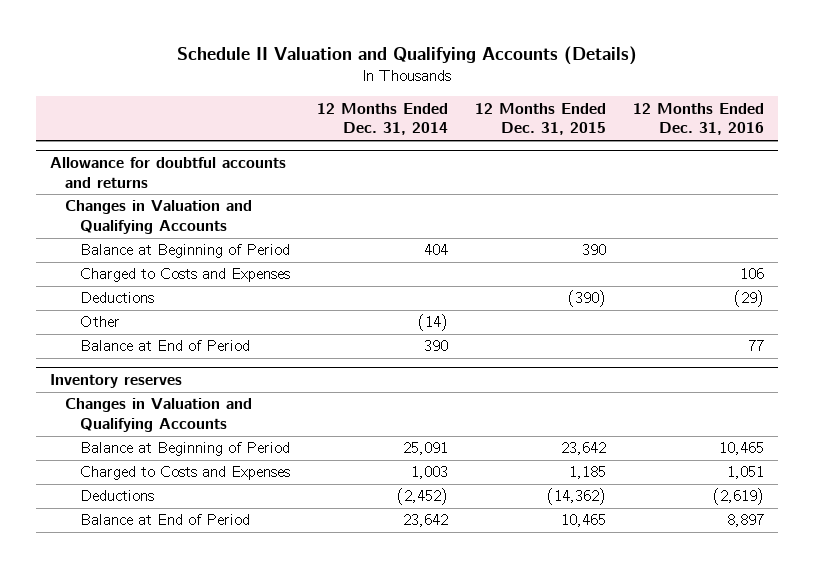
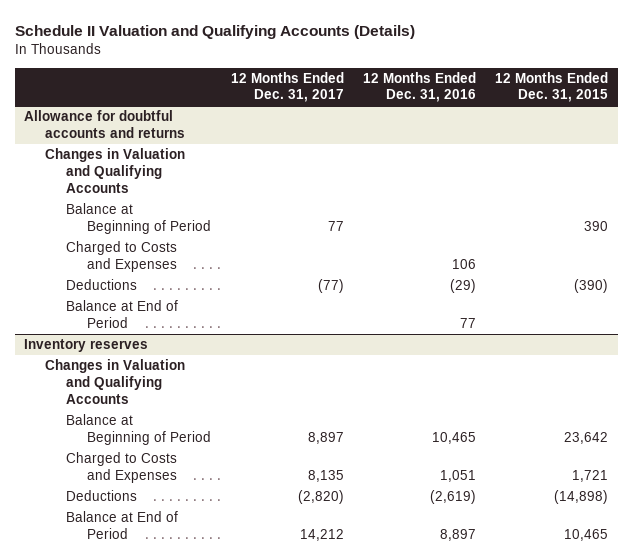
[316,102,448,136] 12 Months Ended Dec. 31, 2014 -> none
none -> [230,71,344,103] 12 Months Ended Dec. 31, 2017
[79,316,120,328] Other -> none
[569,466,607,480] 1,185 -> [572,469,609,482] 1,721
[547,488,607,506] (14,362) -> [554,490,609,505] (14,898)

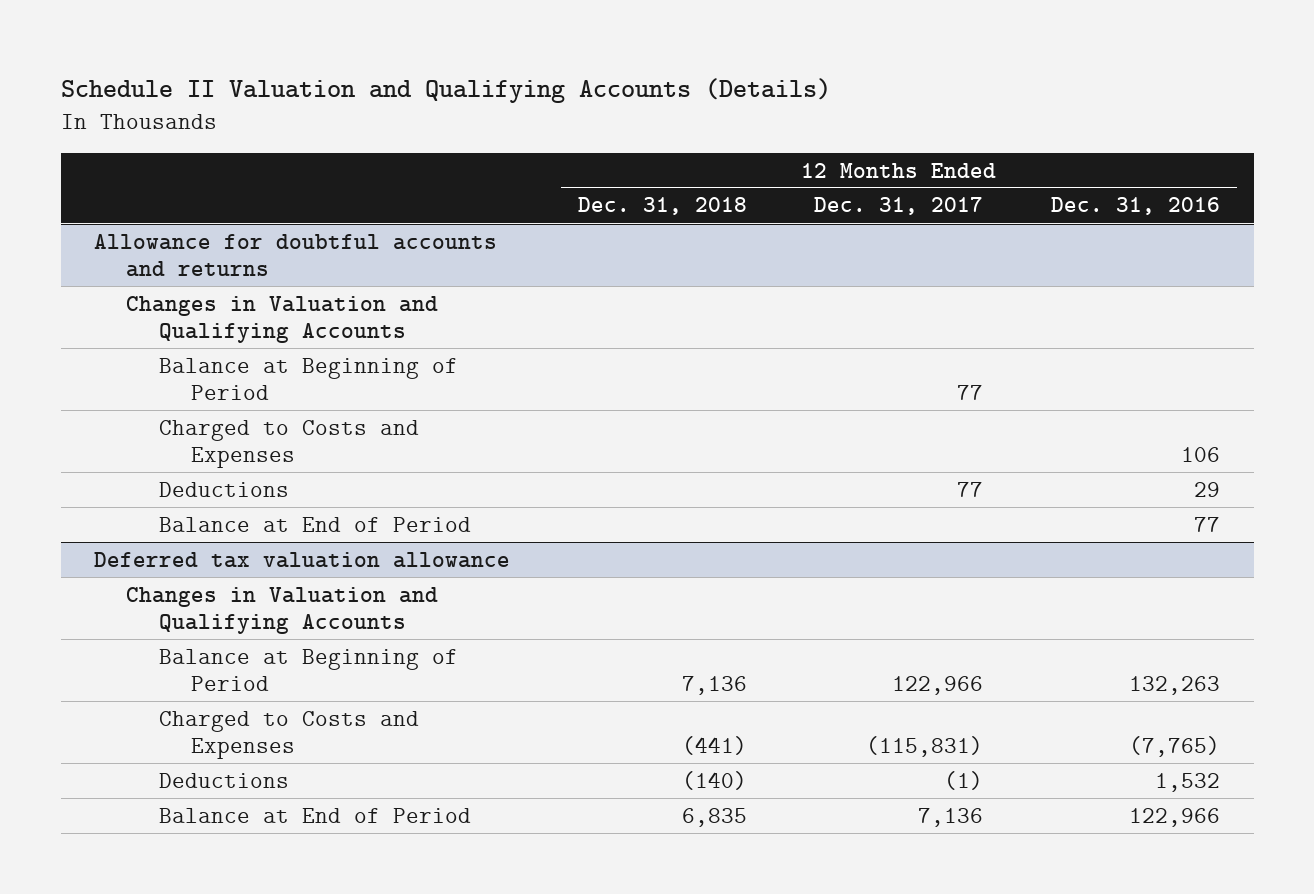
[495,71,609,103] 12 Months Ended Dec. 31, 2015 -> none
none -> [577,197,747,216] Dec. 31, 2018
[317,279,344,294] (77) -> [957,481,984,497] 77
[449,279,476,294] (29) -> [1193,481,1220,497] 29
[24,339,149,353] Inventory reserves -> none
none -> [94,551,511,568] Deferred tax valuation allowance
[307,431,344,444] 8,897 -> [892,675,984,695] 122,966
[431,431,476,444] 10,465 -> [1128,675,1220,695] 132,263
[307,469,344,482] 8,135 -> [866,735,984,757] (115,831)
[439,469,476,482] 1,051 -> [1128,735,1220,757] (7,765)
[297,490,344,505] (2,820) -> [944,770,984,790] (1)
[429,490,476,505] (2,619) -> [1154,772,1220,792] 1,532
[299,528,344,541] 14,212 -> [918,807,984,827] 7,136
[439,528,476,541] 8,897 -> [1128,807,1220,827] 122,966

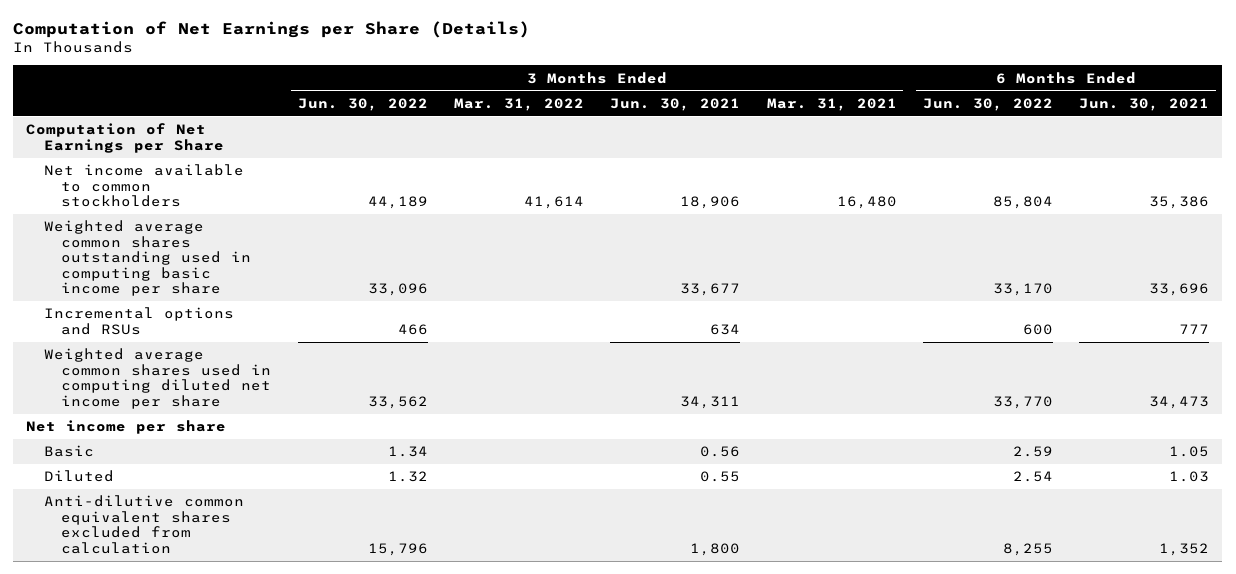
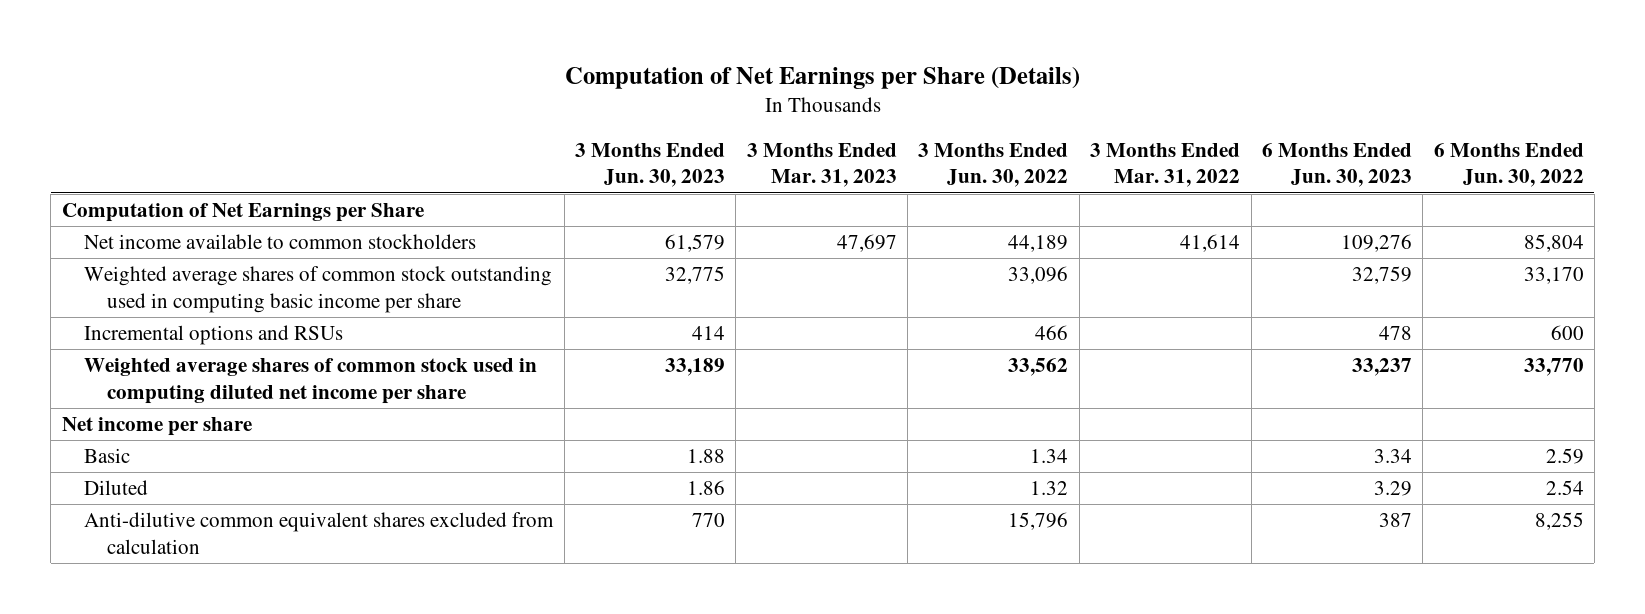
[610,97,741,111] Jun. 30, 2021 -> none
[766,97,897,111] Mar. 31, 2021 -> none
[1079,97,1210,111] Jun. 30, 2021 -> none
none -> [575,142,726,188] 3 Months Ended Jun. 30, 2023
none -> [746,142,897,188] 3 Months Ended Mar. 31, 2023
none -> [1261,142,1412,188] 6 Months Ended Jun. 30, 2023
[43,220,252,297] Weighted average common shares outstanding used in computing basic income per share -> [84,266,553,313] Weighted average shares of common stock outstanding used in computing basic income per share
[43,348,272,409] Weighted average common shares used in computing diluted net income per share -> [84,358,538,404] Weighted average shares of common stock used in computing diluted net income per share

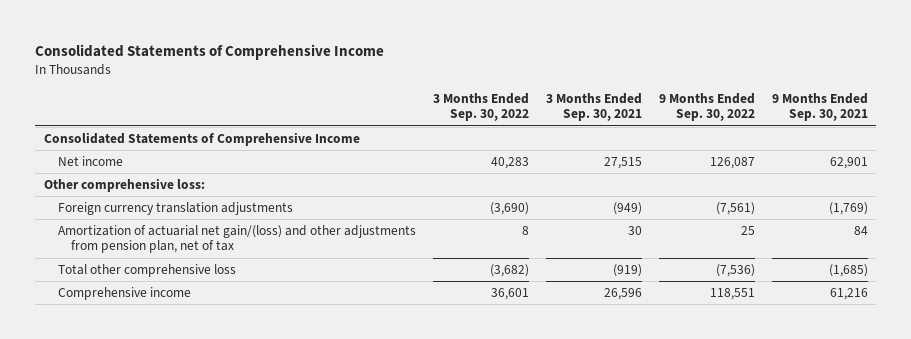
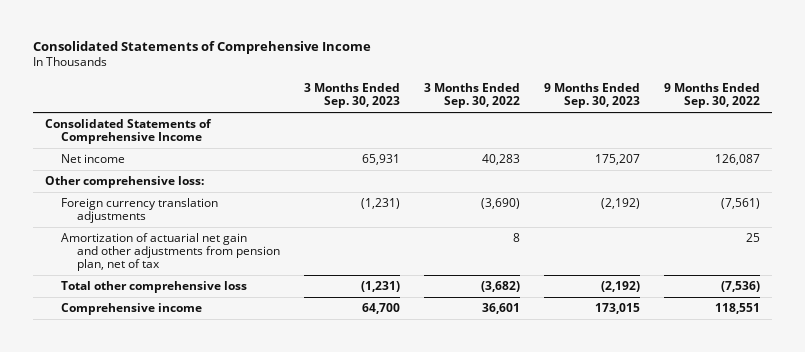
[545,92,642,122] 3 Months Ended Sep. 30, 2021 -> none
[771,92,868,122] 9 Months Ended Sep. 30, 2021 -> none
none -> [303,83,400,109] 3 Months Ended Sep. 30, 2023
none -> [543,83,640,109] 9 Months Ended Sep. 30, 2023
[57,224,416,254] Amortization of actuarial net gain/(loss) and other adjustments from pension plan, net of tax -> [61,232,280,271] Amortization of actuarial net gain and other adjustments from pension plan, net of tax

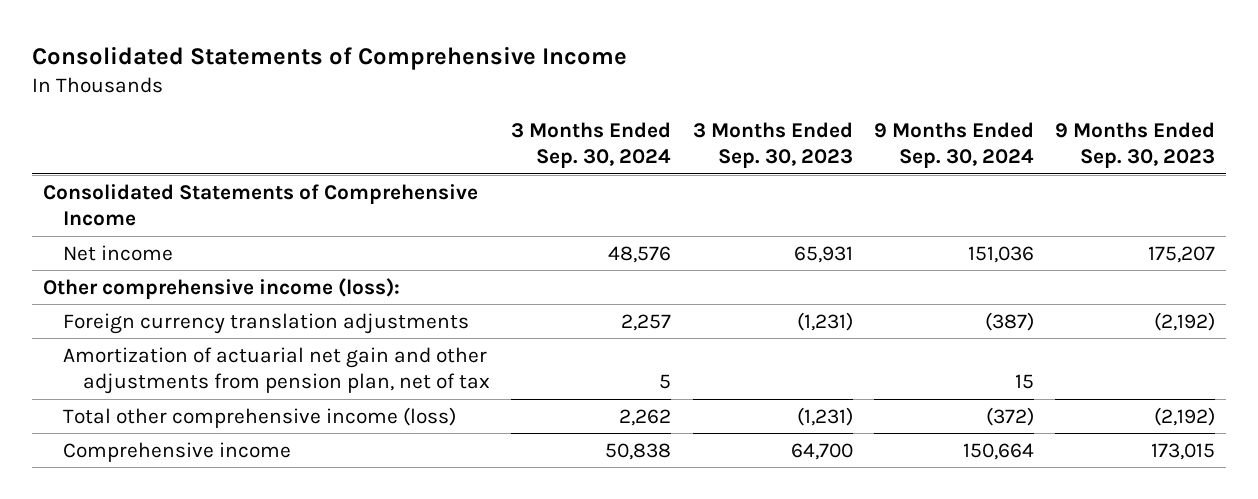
[423,83,520,109] 3 Months Ended Sep. 30, 2022 -> none
[663,83,760,109] 9 Months Ended Sep. 30, 2022 -> none
none -> [511,121,672,169] 3 Months Ended Sep. 30, 2024
none -> [874,121,1035,169] 9 Months Ended Sep. 30, 2024
[45,175,205,188] Other comprehensive loss: -> [42,277,400,299] Other comprehensive income (loss):
[61,280,248,293] Total other comprehensive loss -> [62,406,456,428] Total other comprehensive income (loss)

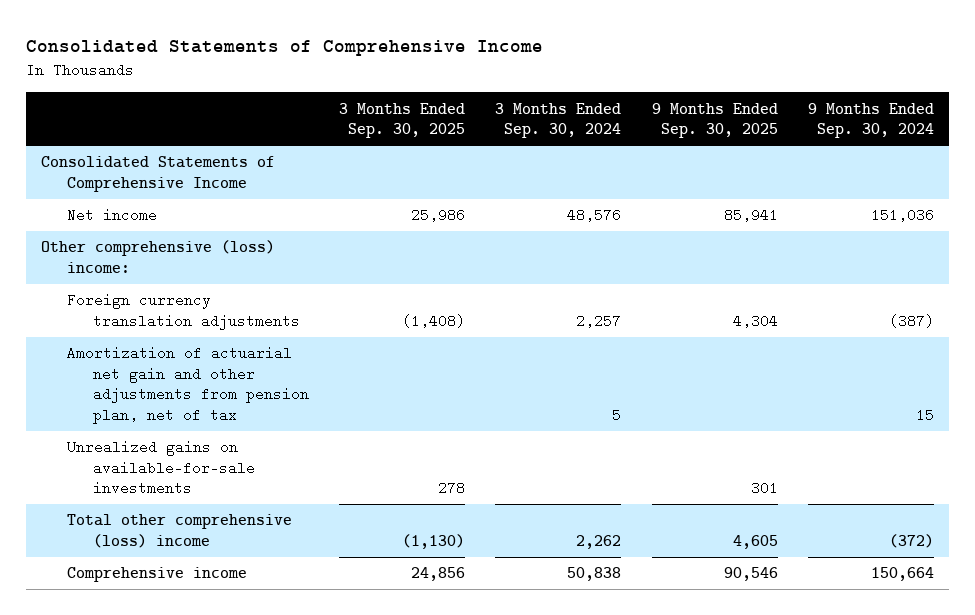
[692,121,853,169] 3 Months Ended Sep. 30, 2023 -> none
[1055,121,1216,169] 9 Months Ended Sep. 30, 2023 -> none
none -> [339,102,466,138] 3 Months Ended Sep. 30, 2025
none -> [651,102,778,138] 9 Months Ended Sep. 30, 2025
[42,277,400,299] Other comprehensive income (loss): -> [41,240,276,273] Other comprehensive (loss) income:
none -> [67,440,255,496] Unrealized gains on available-for-sale investments
[62,406,456,428] Total other comprehensive income (loss) -> [67,514,293,548] Total other comprehensive (loss) income

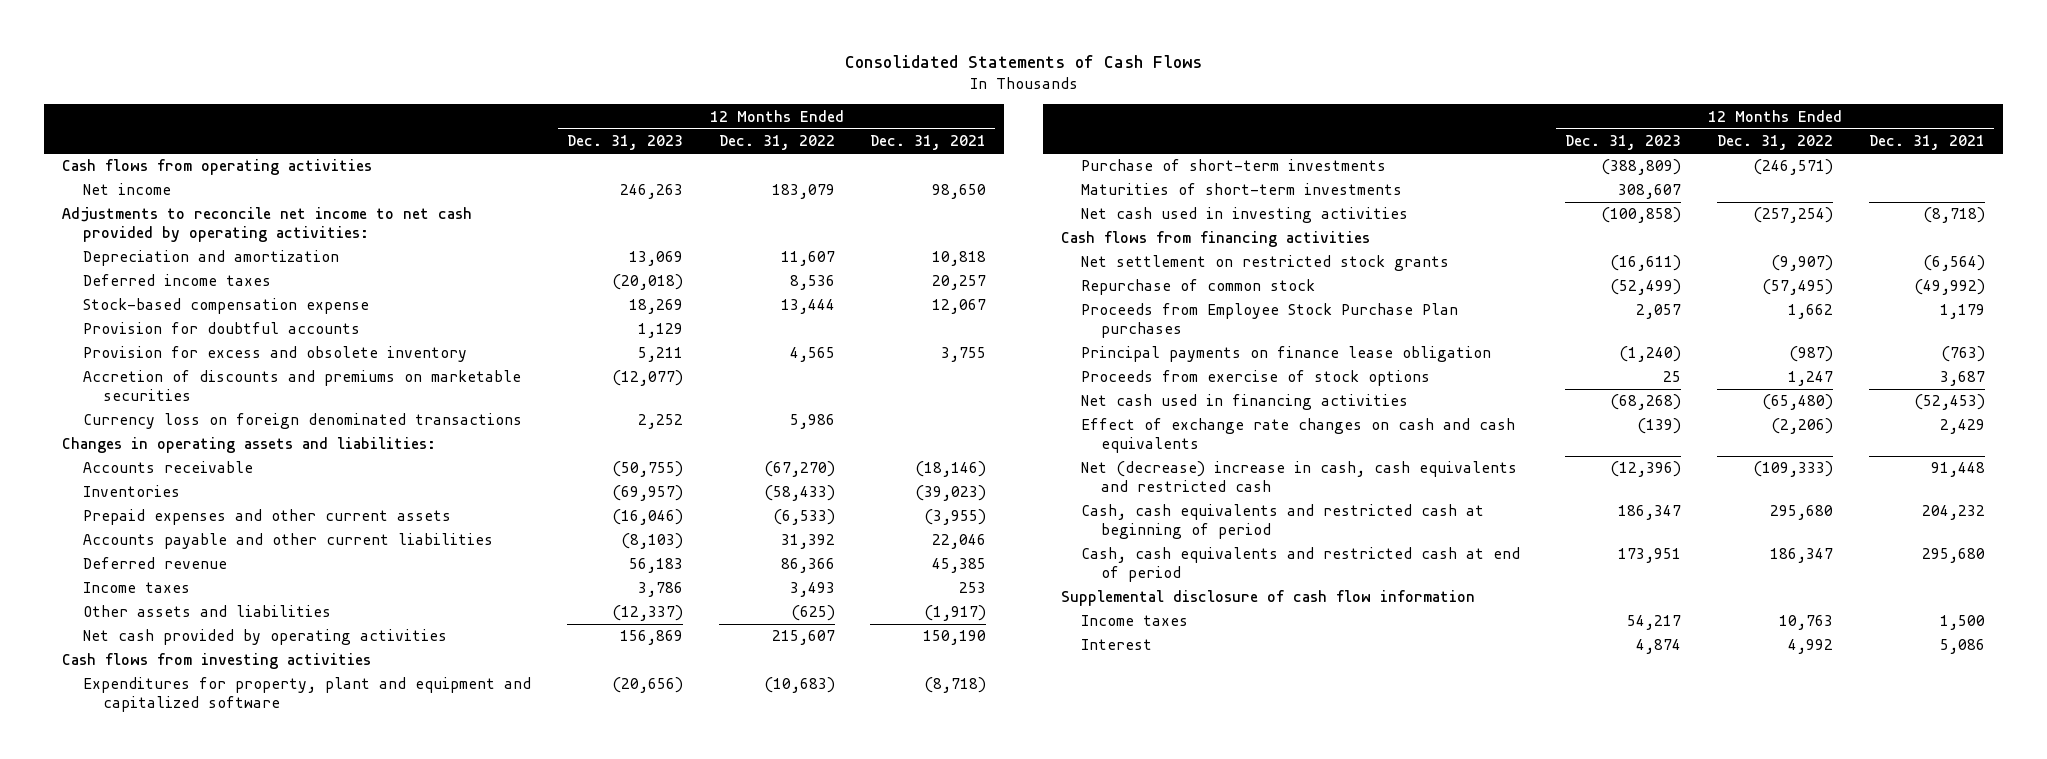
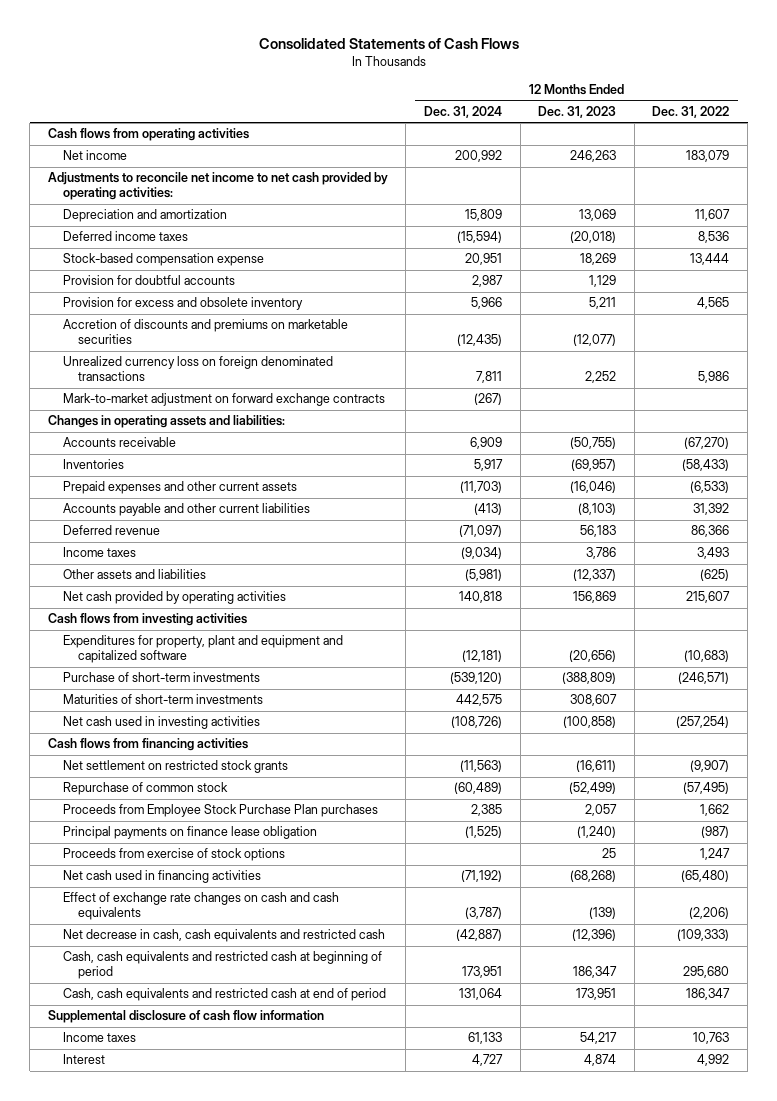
[870,135,987,151] Dec. 31, 2021 -> none
none -> [423,105,502,118] Dec. 31, 2024
[82,413,522,430] Currency loss on foreign denominated transactions -> [62,356,333,382] Unrealized currency loss on foreign denominated transactions
none -> [62,393,385,407] Mark-to-market adjustment on forward exchange contracts
[1080,461,1517,493] Net (decrease) increase in cash, cash equivalents and restricted cash -> [62,929,385,943] Net decrease in cash, cash equivalents and restricted cash

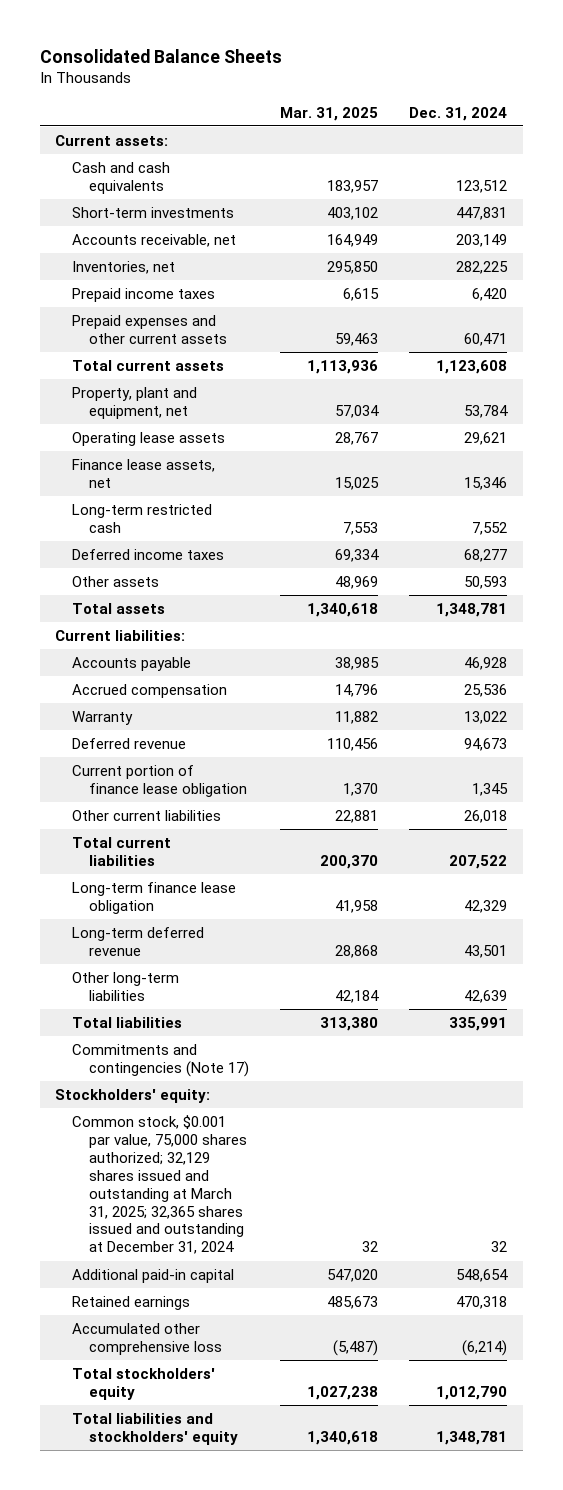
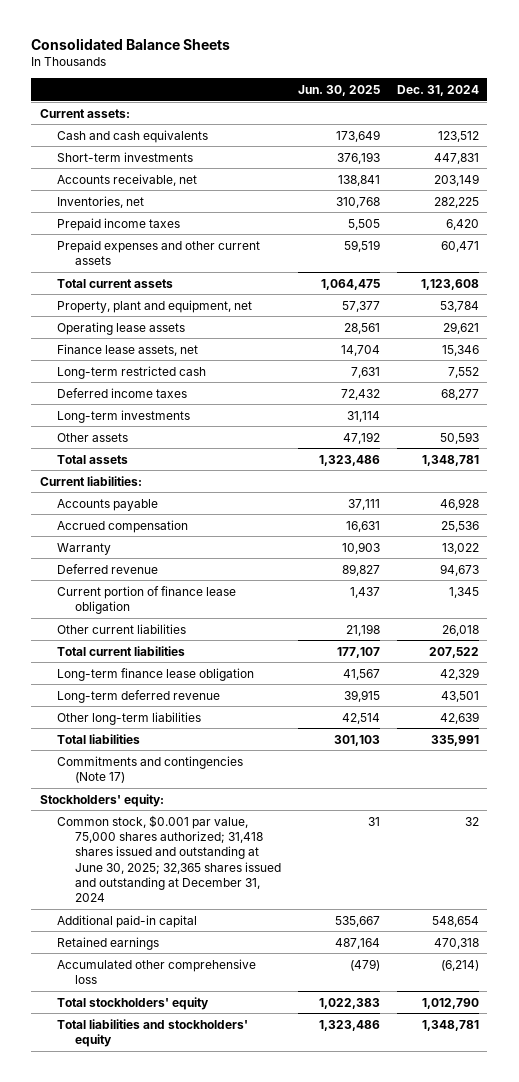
[279,106,378,121] Mar. 31, 2025 -> none
none -> [297,84,380,96] Jun. 30, 2025
none -> [57,409,191,423] Long-term investments
[71,1115,247,1255] Common stock, $0.001 par value, 75,000 shares authorized; 32,129 shares issued and outstanding at March 31, 2025; 32,365 shares issued and outstanding at December 31, 2024 -> [57,814,281,903] Common stock, $0.001 par value, 75,000 shares authorized; 31,418 shares issued and outstanding at June 30, 2025; 32,365 shares issued and outstanding at December 31, 2024

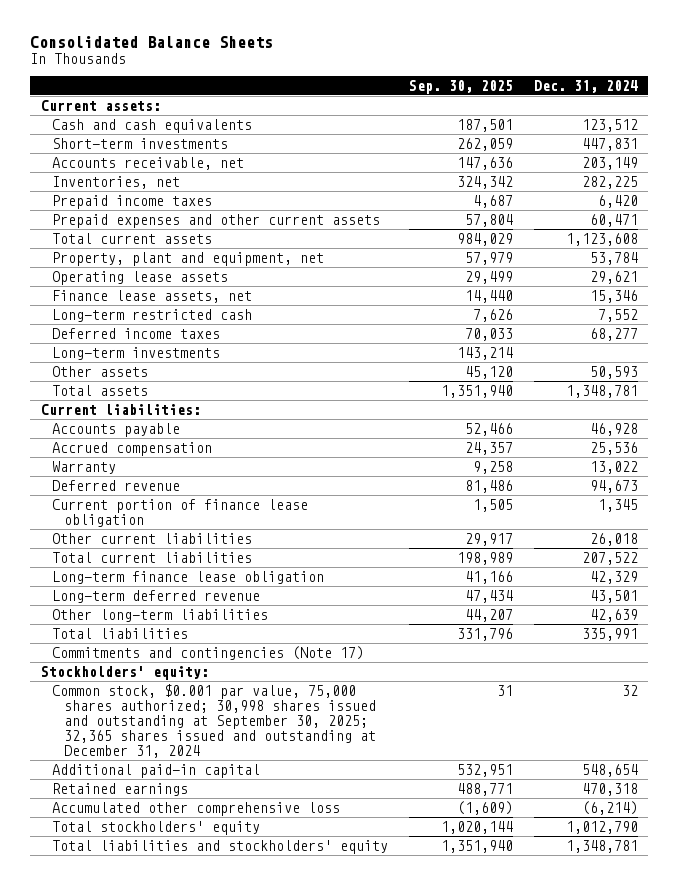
[297,84,380,96] Jun. 30, 2025 -> none
none -> [409,79,514,94] Sep. 30, 2025
[57,814,281,903] Common stock, $0.001 par value, 75,000 shares authorized; 31,418 shares issued and outstanding at June 30, 2025; 32,365 shares issued and outstanding at December 31, 2024 -> [52,683,377,759] Common stock, $0.001 par value, 75,000 shares authorized; 30,998 shares issued and outstanding at September 30, 2025; 32,365 shares issued and outstanding at December 31, 2024

